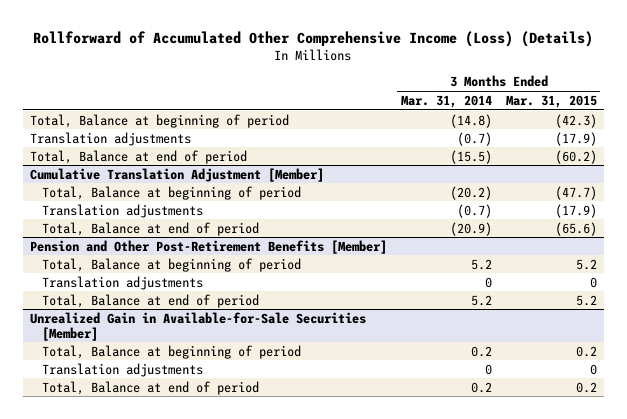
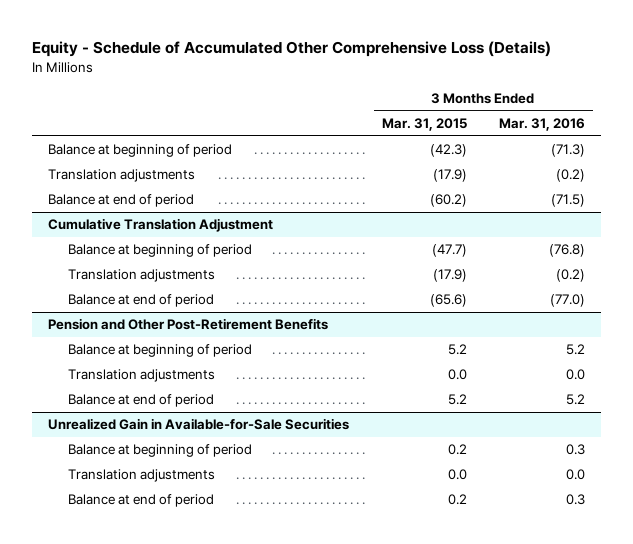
[33,30,594,47] Rollforward of Accumulated Other Comprehensive Income (Loss) (Details) -> [32,41,552,58] Equity - Schedule of Accumulated Other Comprehensive Loss (Details)
[400,94,492,108] Mar. 31, 2014 -> none
none -> [498,118,585,132] Mar. 31, 2016
[29,113,289,128] Total, Balance at beginning of period -> [48,144,233,158] Balance at beginning of period
[29,149,247,164] Total, Balance at end of period -> [48,194,195,208] Balance at end of period
[29,167,324,182] Cumulative Translation Adjustment [Member] -> [48,218,274,233] Cumulative Translation Adjustment
[42,185,302,200] Total, Balance at beginning of period -> [67,244,252,258] Balance at beginning of period
[42,221,260,236] Total, Balance at end of period -> [67,294,214,308] Balance at end of period
[29,239,387,254] Pension and Other Post-Retirement Benefits [Member] -> [48,318,329,331] Pension and Other Post-Retirement Benefits
[42,257,302,272] Total, Balance at beginning of period -> [67,344,252,358] Balance at beginning of period
[589,276,597,288] 0 -> [447,369,467,381] 0.0
[42,293,260,308] Total, Balance at end of period -> [67,394,214,408] Balance at end of period
[29,311,366,341] Unrealized Gain in Available-for-Sale Securities [Member] -> [48,418,350,431] Unrealized Gain in Available-for-Sale Securities
[42,344,302,359] Total, Balance at beginning of period -> [67,444,252,458] Balance at beginning of period
[589,363,597,375] 0 -> [447,469,467,481] 0.0
[42,380,260,395] Total, Balance at end of period -> [67,494,214,508] Balance at end of period

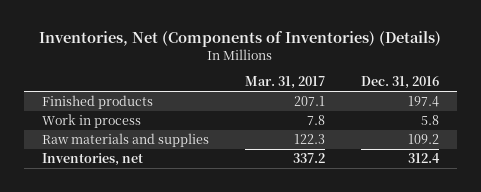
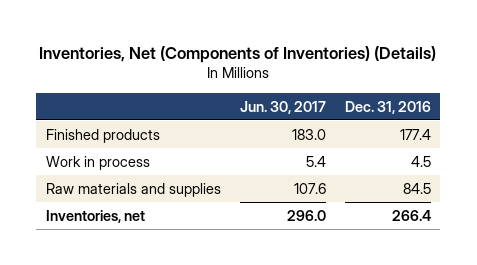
[244,76,325,90] Mar. 31, 2017 -> none
none -> [239,100,326,114] Jun. 30, 2017
[408,95,440,107] 197.4 -> [399,128,431,140] 177.4
[421,114,440,125] 5.8 -> [410,155,431,167] 4.5
[408,133,440,144] 109.2 -> [402,182,431,194] 84.5
[408,152,441,163] 312.4 -> [391,209,431,221] 266.4

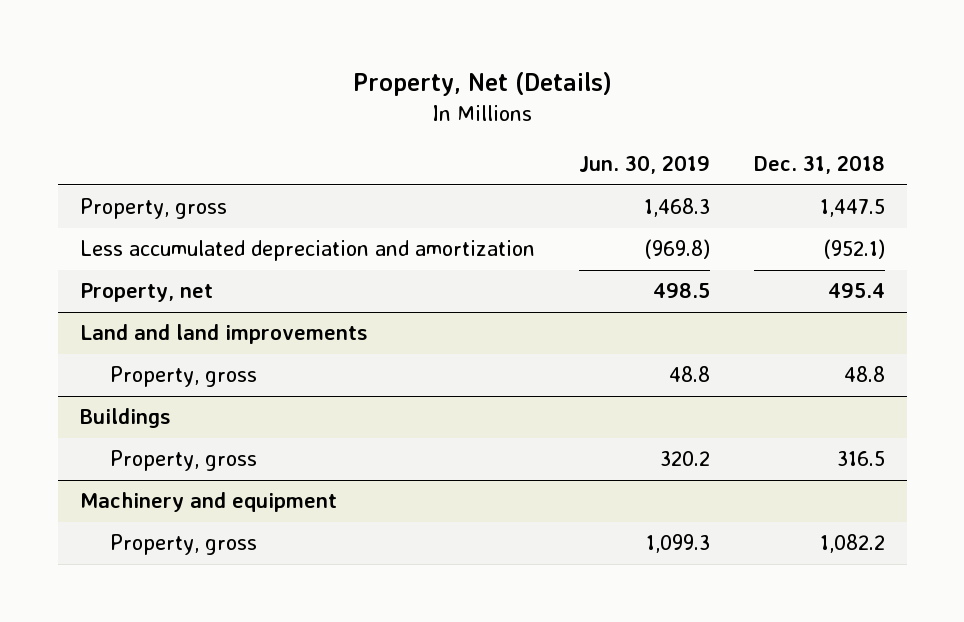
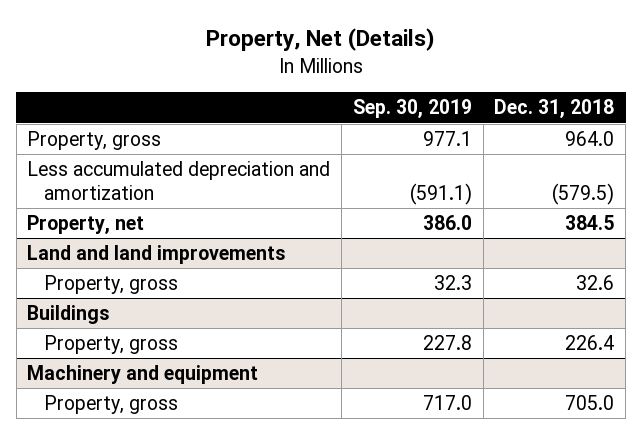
[578,154,710,174] Jun. 30, 2019 -> none
none -> [352,99,472,119] Sep. 30, 2019
[819,199,885,218] 1,447.5 -> [565,131,615,147] 964.0
[822,239,885,260] (952.1) -> [552,183,615,206] (579.5)
[827,283,885,299] 495.4 -> [565,215,615,231] 384.5
[843,366,885,383] 48.8 -> [576,275,615,291] 32.6
[836,451,885,467] 316.5 -> [565,335,615,351] 226.4
[819,534,885,554] 1,082.2 -> [565,395,615,411] 705.0

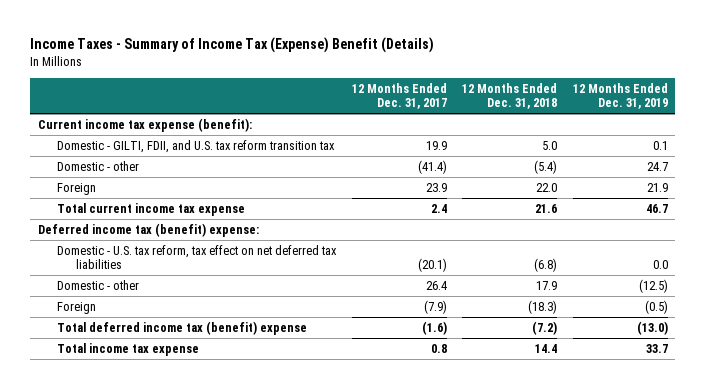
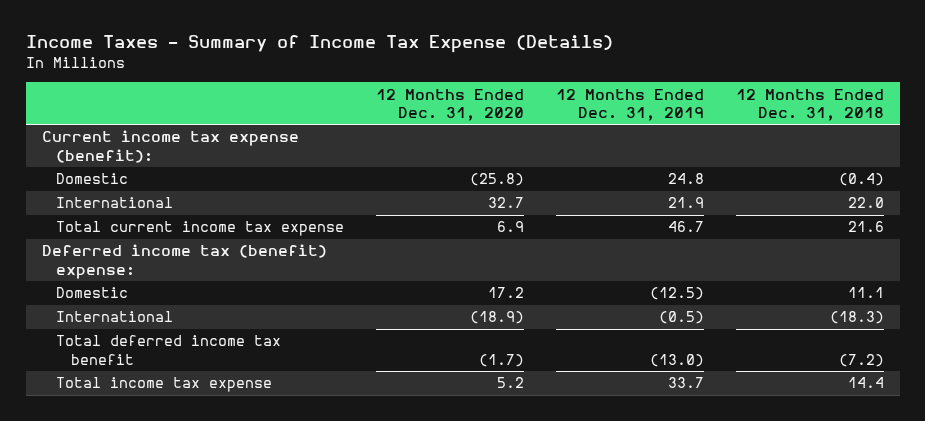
[30,37,435,54] Income Taxes - Summary of Income Tax (Expense) Benefit (Details) -> [25,35,613,54] Income Taxes - Summary of Income Tax Expense (Details)
[351,83,447,110] 12 Months Ended Dec. 31, 2017 -> none
none -> [376,88,525,121] 12 Months Ended Dec. 31, 2020
[57,139,336,153] Domestic - GILTI, FDII, and U.S. tax reform transition tax -> none
[57,160,140,171] Domestic - other -> [56,173,129,185] Domestic
[534,159,558,174] (5.4) -> [838,173,884,187] (0.4)
[646,161,668,171] 24.7 -> [667,173,704,185] 24.8
[57,182,97,195] Foreign -> [56,197,174,209] International
[57,244,338,269] Domestic - U.S. tax reform, tax effect on net deferred tax liabilities -> none
[57,279,140,290] Domestic - other -> [56,287,129,299] Domestic
[536,280,558,290] 17.9 -> [847,287,884,299] 11.1
[57,301,97,314] Foreign -> [56,311,174,323] International
[57,320,308,335] Total deferred income tax (benefit) expense -> [56,335,282,365] Total deferred income tax benefit

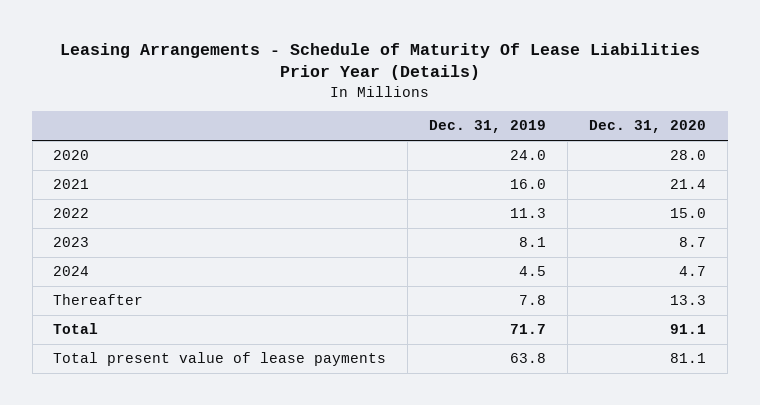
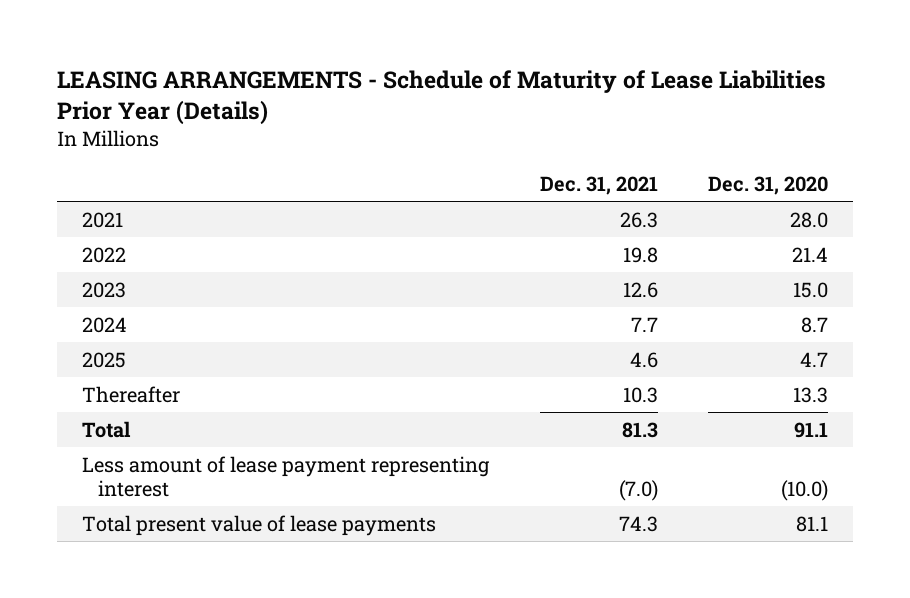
[59,42,700,80] Leasing Arrangements - Schedule of Maturity Of Lease Liabilities Prior Year (Details) -> [56,69,826,126] LEASING ARRANGEMENTS - Schedule of Maturity of Lease Liabilities Prior Year (Details)
[429,120,547,134] Dec. 31, 2019 -> none
none -> [539,175,658,195] Dec. 31, 2021
[53,150,90,161] 2020 -> [82,211,124,228] 2021
[53,179,90,190] 2021 -> [82,246,127,263] 2022
[53,208,90,219] 2022 -> [82,281,127,298] 2023
[53,237,90,248] 2023 -> [82,316,128,333] 2024
[53,266,90,277] 2024 -> [82,351,127,368] 2025
none -> [82,455,491,497] Less amount of lease payment representing interest

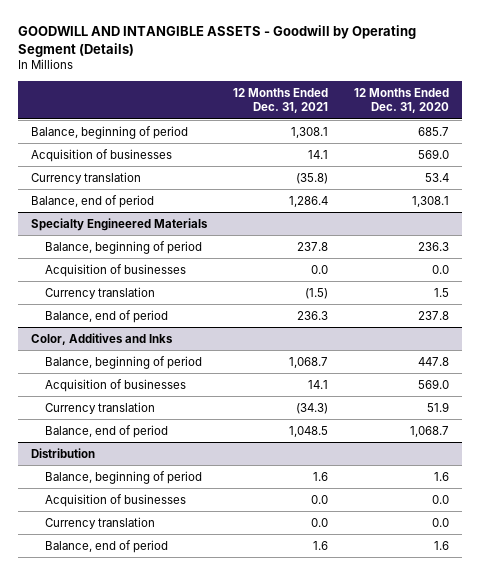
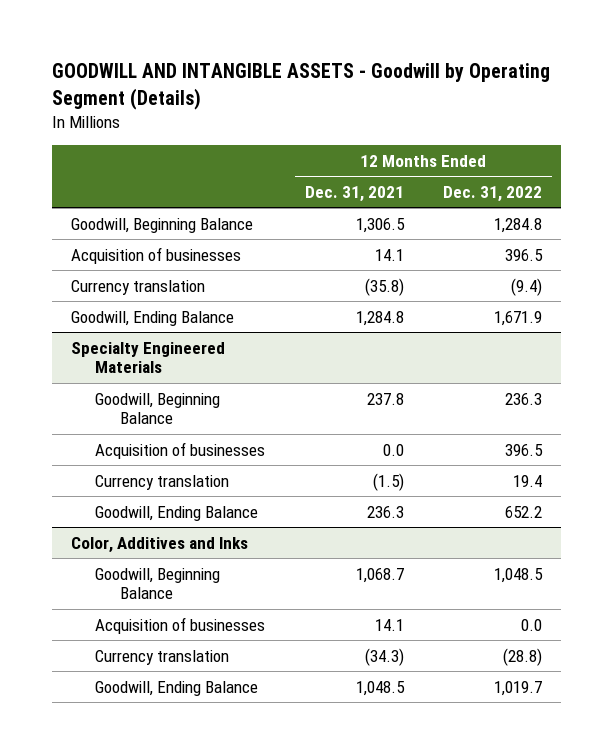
[353,87,449,114] 12 Months Ended Dec. 31, 2020 -> none
none -> [442,185,542,202] Dec. 31, 2022
[31,125,189,139] Balance, beginning of period -> [71,217,254,233] Goodwill, Beginning Balance
[290,126,328,138] 1,308.1 -> [355,217,405,233] 1,306.5
[31,194,155,208] Balance, end of period -> none
none -> [71,310,235,326] Goodwill, Ending Balance
[45,240,203,254] Balance, beginning of period -> [95,392,221,425] Goodwill, Beginning Balance
[45,309,169,323] Balance, end of period -> [95,505,259,521] Goodwill, Ending Balance
[45,355,203,369] Balance, beginning of period -> [95,567,221,600] Goodwill, Beginning Balance
[31,447,96,458] Distribution -> none
[45,470,203,484] Balance, beginning of period -> none
[45,493,187,507] Acquisition of businesses -> none
[45,516,156,529] Currency translation -> none
[45,539,169,553] Balance, end of period -> none
[45,424,169,438] Balance, end of period -> [95,680,259,696] Goodwill, Ending Balance

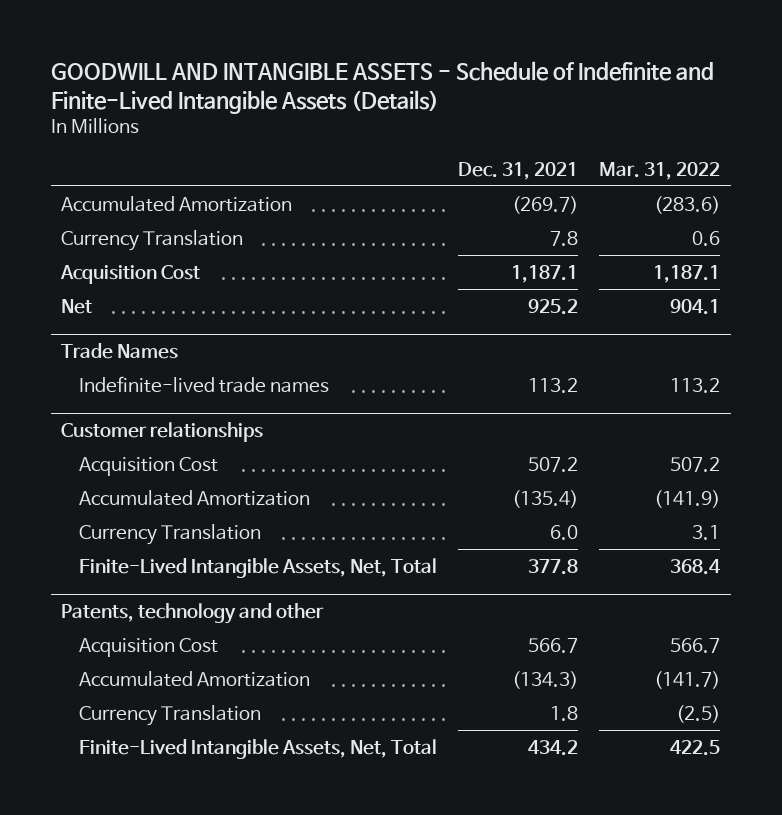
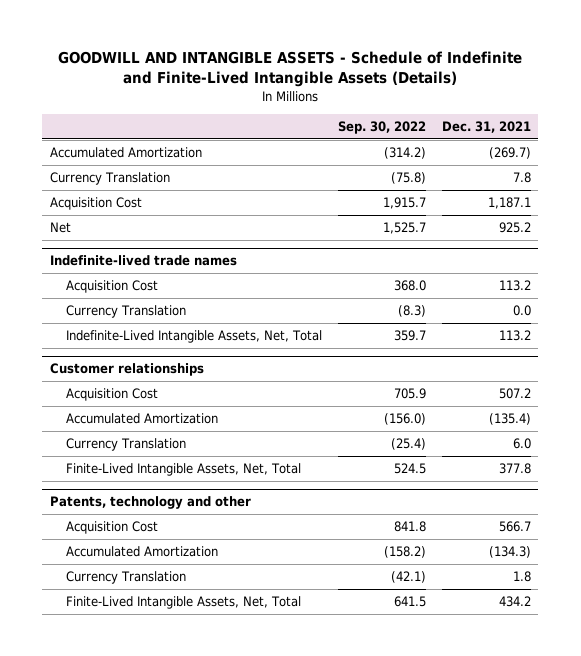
[599,161,721,180] Mar. 31, 2022 -> none
none -> [337,121,426,135] Sep. 30, 2022
[61,343,179,360] Trade Names -> [50,255,238,267] Indefinite-lived trade names
[78,375,329,393] Indefinite-lived trade names -> [65,280,158,294] Acquisition Cost
none -> [65,305,186,319] Currency Translation
none -> [65,330,322,344] Indefinite-Lived Intangible Assets, Net, Total

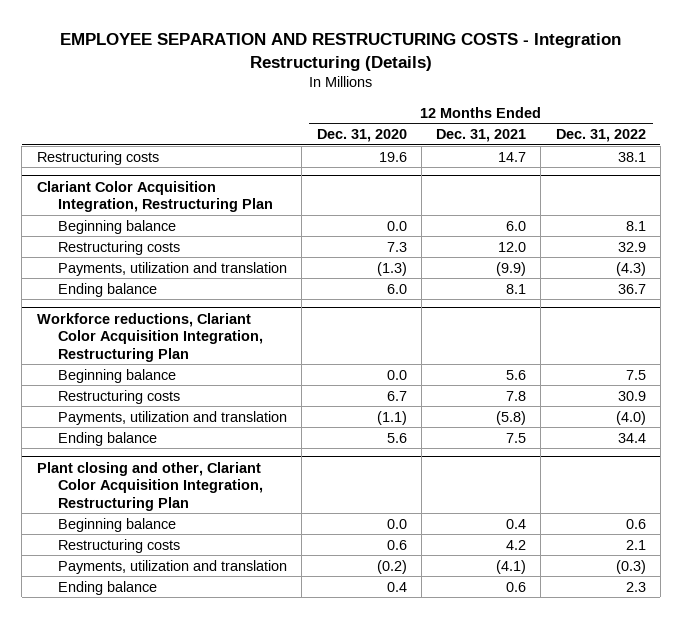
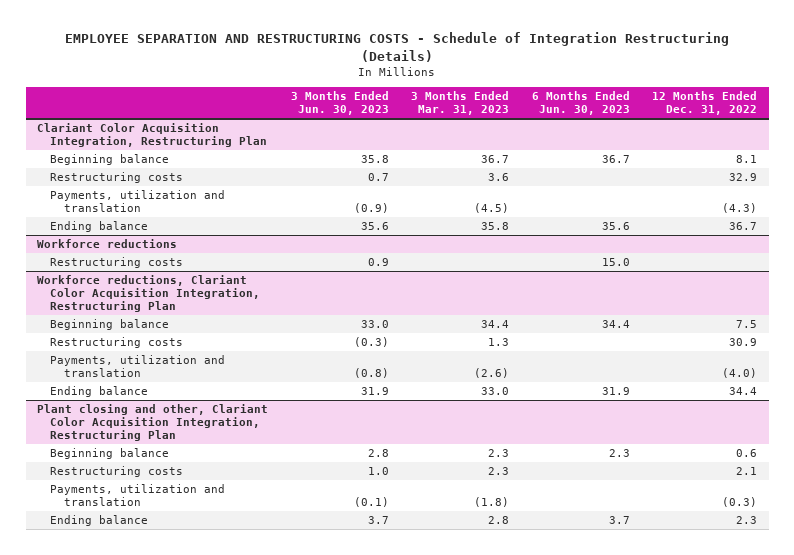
[60,32,622,71] EMPLOYEE SEPARATION AND RESTRUCTURING COSTS - Integration Restructuring (Details) -> [65,32,730,62] EMPLOYEE SEPARATION AND RESTRUCTURING COSTS - Schedule of Integration Restructuring (Details)
[316,129,407,143] Dec. 31, 2020 -> none
[436,129,527,143] Dec. 31, 2021 -> none
none -> [290,91,389,116] 3 Months Ended Jun. 30, 2023
none -> [411,91,510,116] 3 Months Ended Mar. 31, 2023
none -> [531,91,630,116] 6 Months Ended Jun. 30, 2023
[36,150,159,165] Restructuring costs -> none
none -> [37,239,178,249] Workforce reductions
none -> [50,257,184,269] Restructuring costs

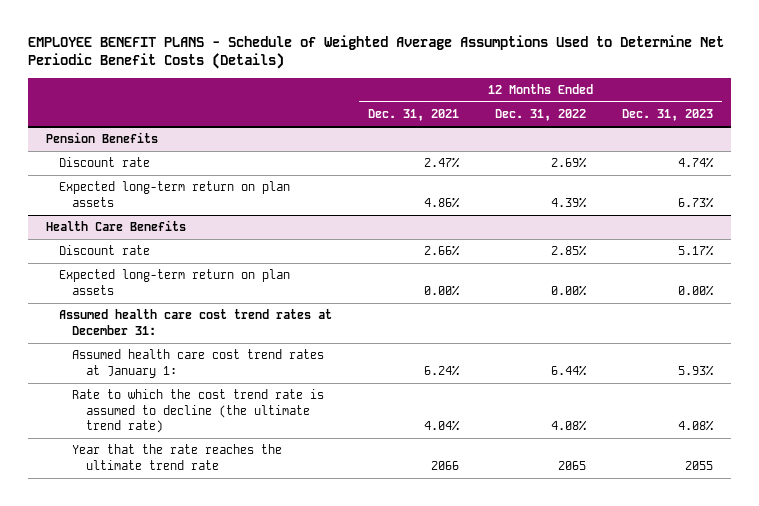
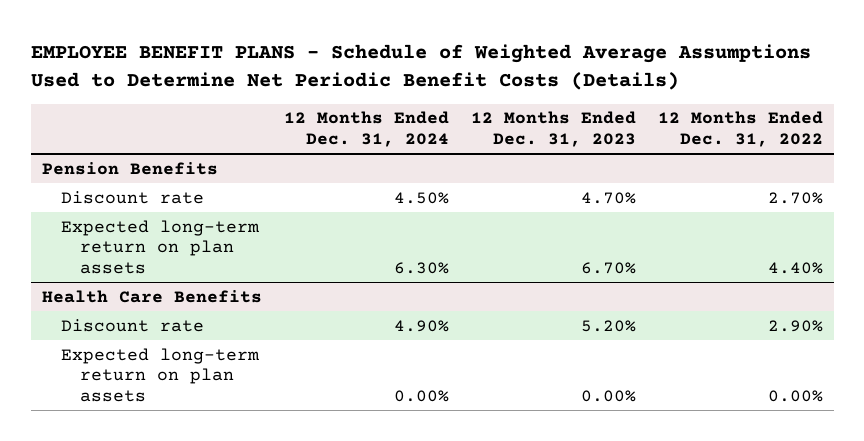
[368,109,460,122] Dec. 31, 2021 -> none
none -> [283,111,449,147] 12 Months Ended Dec. 31, 2024
[551,157,588,169] 2.69% -> [767,191,823,204] 2.70%
[678,157,715,169] 4.74% -> [580,191,636,204] 4.70%
[551,196,588,208] 4.39% -> [767,261,823,274] 4.40%
[678,196,715,208] 6.73% -> [580,261,636,274] 6.70%
[551,245,588,257] 2.85% -> [767,319,823,332] 2.90%
[678,245,715,257] 5.17% -> [580,319,636,332] 5.20%
[59,309,333,335] Assumed health care cost trend rates at December 31: -> none
[72,349,325,378] Assumed health care cost trend rates at January 1: -> none
[72,389,325,434] Rate to which the cost trend rate is assumed to decline (the ultimate trend rate) -> none
[72,444,283,470] Year that the rate reaches the ultimate trend rate -> none

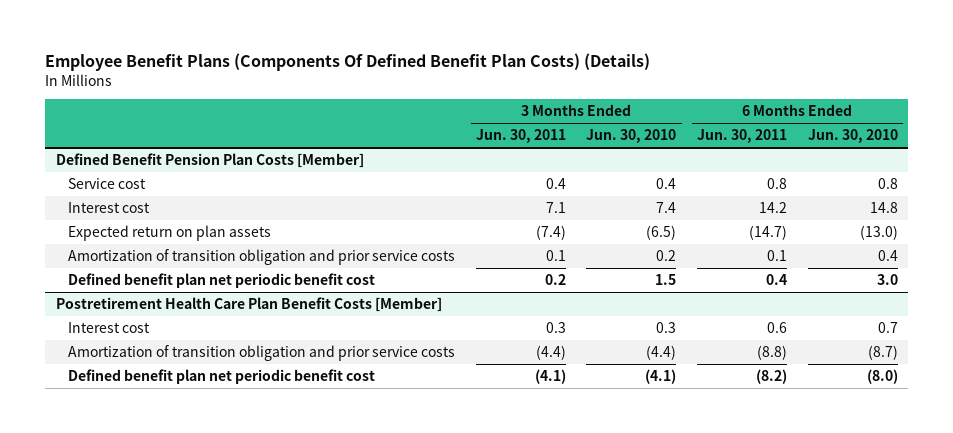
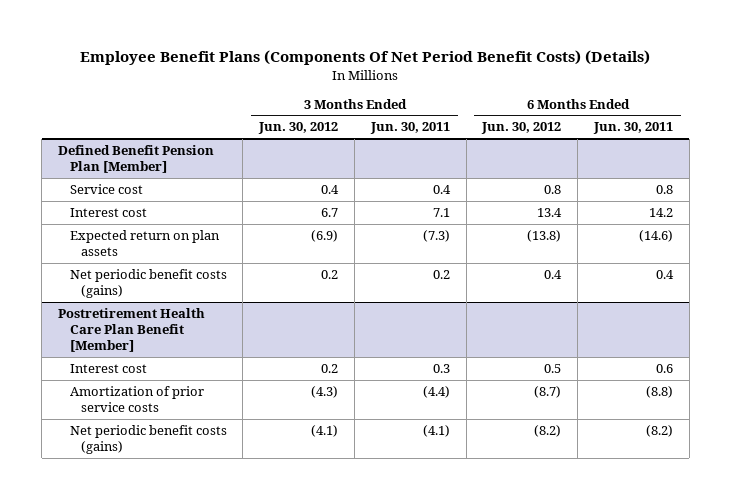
[45,52,651,71] Employee Benefit Plans (Components Of Defined Benefit Plan Costs) (Details) -> [80,50,651,66] Employee Benefit Plans (Components Of Net Period Benefit Costs) (Details)
[586,129,677,144] Jun. 30, 2010 -> none
[807,129,898,144] Jun. 30, 2010 -> none
none -> [258,122,339,135] Jun. 30, 2012
none -> [481,122,562,135] Jun. 30, 2012
[55,153,364,169] Defined Benefit Pension Plan Costs [Member] -> [58,145,215,174] Defined Benefit Pension Plan [Member]
[68,249,456,266] Amortization of transition obligation and prior service costs -> none
[535,225,566,241] (7.4) -> [422,230,450,243] (7.3)
[749,225,788,241] (14.7) -> [638,230,673,243] (14.6)
[68,273,376,289] Defined benefit plan net periodic benefit cost -> [69,269,227,299] Net periodic benefit costs (gains)
[55,297,442,313] Postretirement Health Care Plan Benefit Costs [Member] -> [58,308,206,353] Postretirement Health Care Plan Benefit [Member]
[68,345,456,362] Amortization of transition obligation and prior service costs -> [69,386,204,413] Amortization of prior service costs
[68,369,376,385] Defined benefit plan net periodic benefit cost -> [69,425,227,455] Net periodic benefit costs (gains)

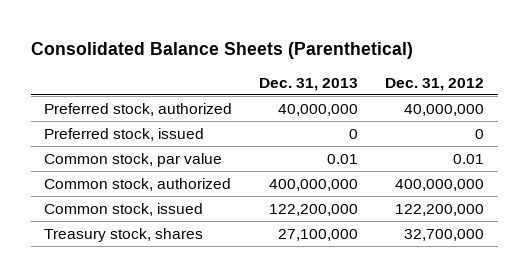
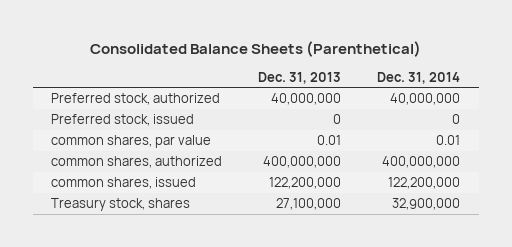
[385,77,485,91] Dec. 31, 2012 -> none
none -> [377,71,461,84] Dec. 31, 2014
[44,152,223,167] Common stock, par value -> [51,135,212,149] common shares, par value
[44,177,232,191] Common stock, authorized -> [51,156,223,169] common shares, authorized
[44,202,204,216] Common stock, issued -> [51,177,197,190] common shares, issued

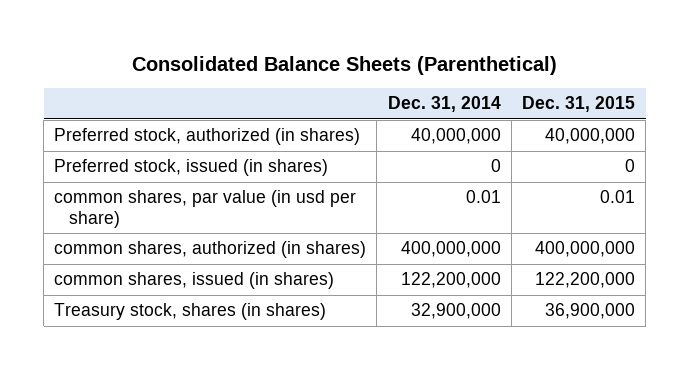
[258,71,342,84] Dec. 31, 2013 -> none
none -> [522,96,636,113] Dec. 31, 2015
[51,93,221,106] Preferred stock, authorized -> [54,128,361,146] Preferred stock, authorized (in shares)
[51,114,195,127] Preferred stock, issued -> [54,159,329,177] Preferred stock, issued (in shares)
[51,135,212,149] common shares, par value -> [54,190,357,228] common shares, par value (in usd per share)
[51,156,223,169] common shares, authorized -> [54,241,367,259] common shares, authorized (in shares)
[51,177,197,190] common shares, issued -> [54,272,335,290] common shares, issued (in shares)
[51,198,191,212] Treasury stock, shares -> [54,303,327,321] Treasury stock, shares (in shares)

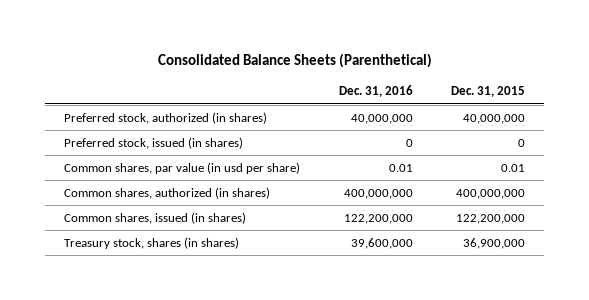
[387,96,501,113] Dec. 31, 2014 -> none
none -> [338,85,413,98] Dec. 31, 2016
[54,190,357,228] common shares, par value (in usd per share) -> [64,161,301,174] Common shares, par value (in usd per share)
[54,241,367,259] common shares, authorized (in shares) -> [64,186,271,199] Common shares, authorized (in shares)
[54,272,335,290] common shares, issued (in shares) -> [64,211,247,224] Common shares, issued (in shares)

